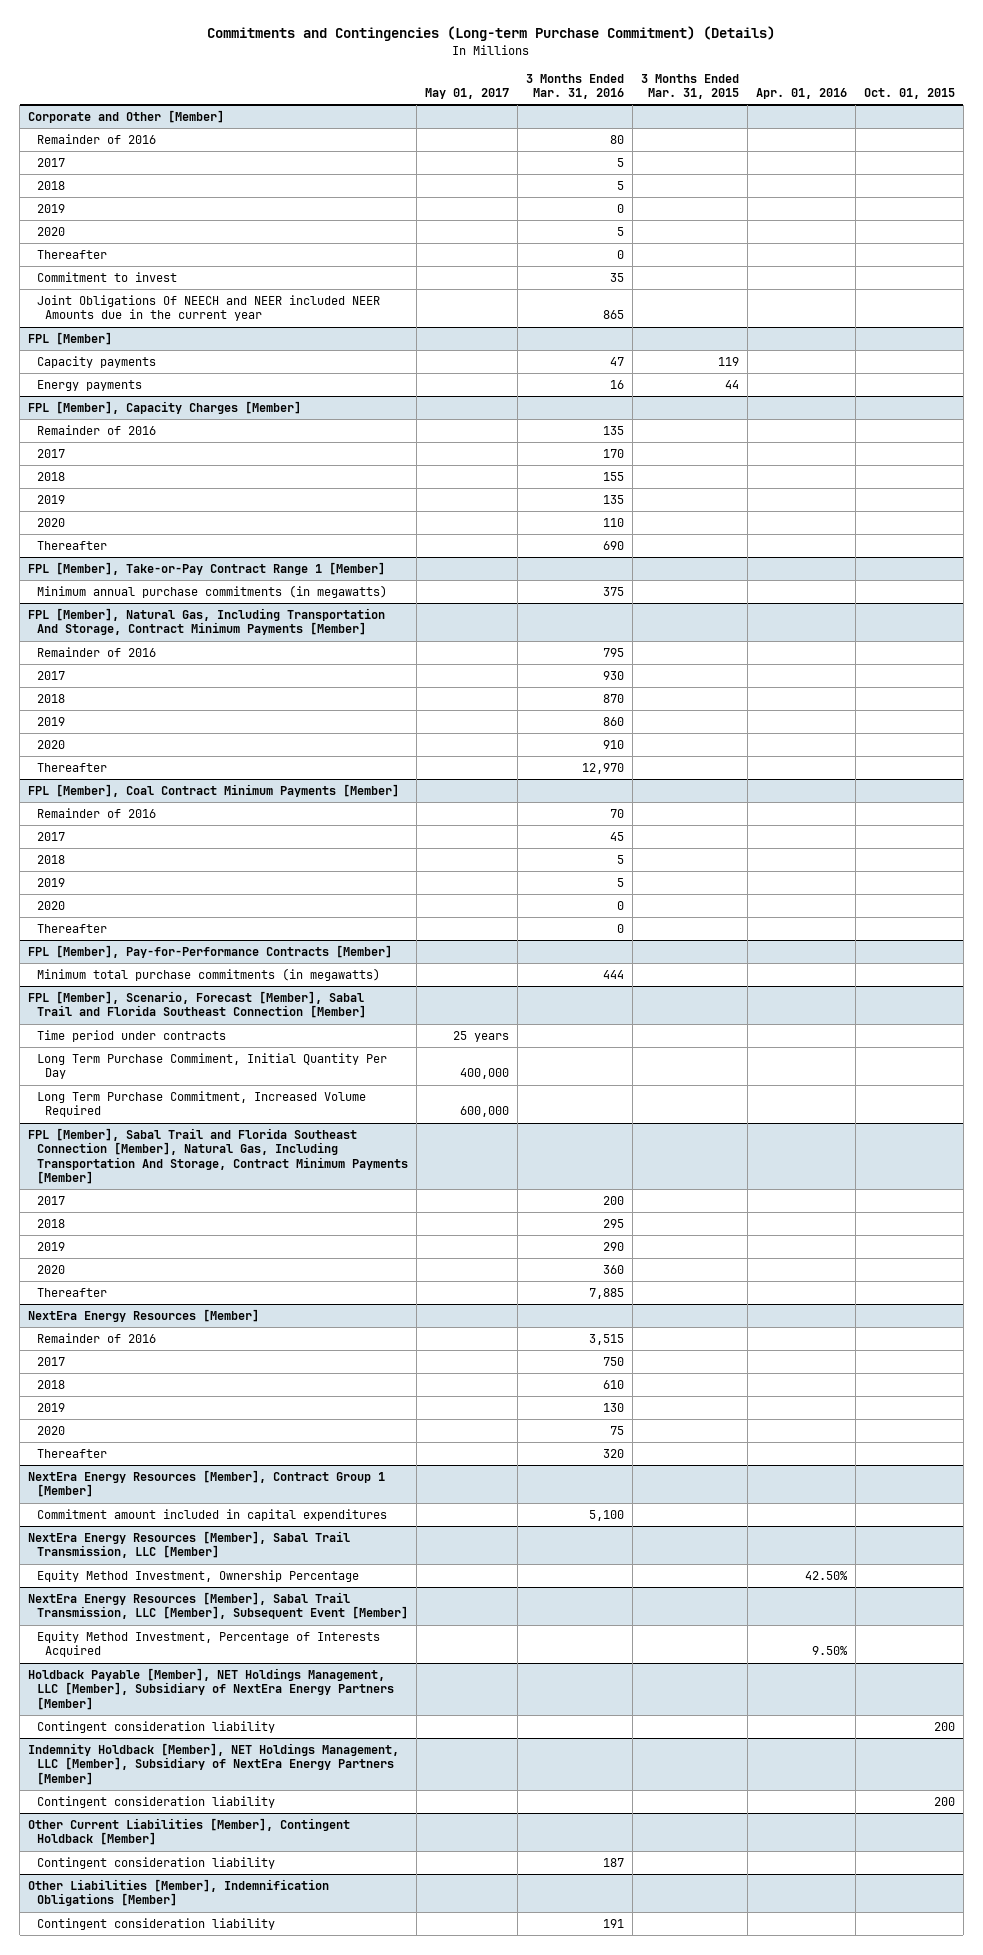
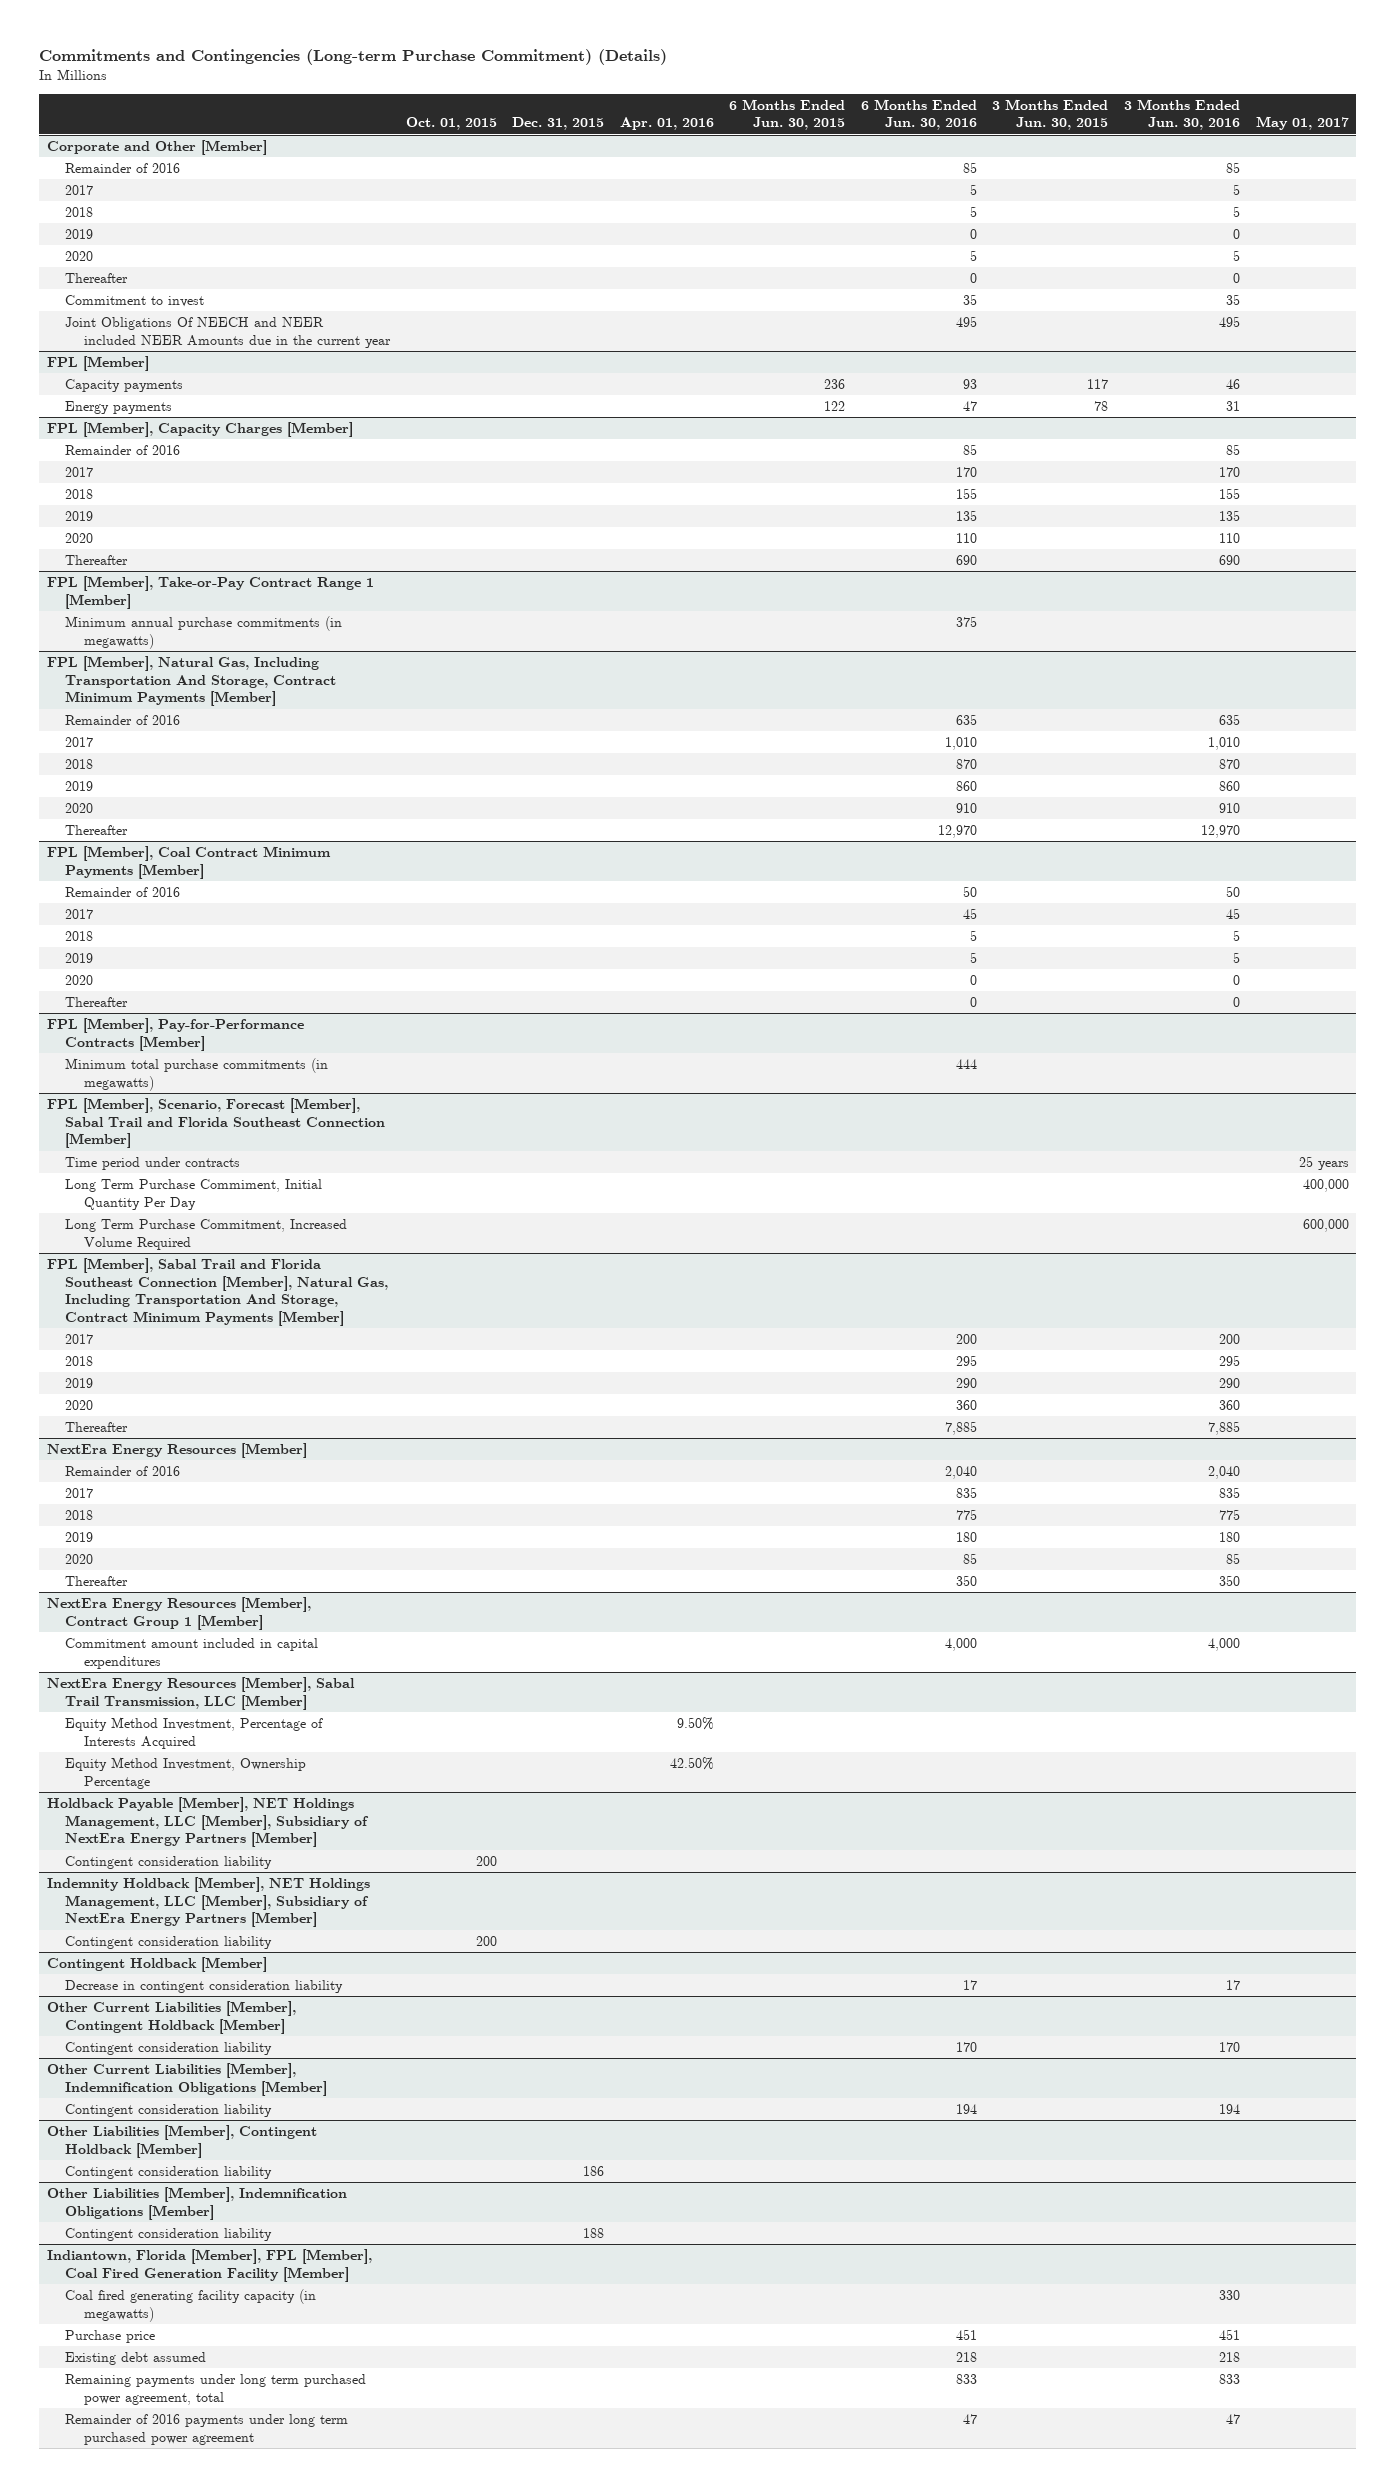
[525,73,624,99] 3 Months Ended Mar. 31, 2016 -> none
[640,73,739,99] 3 Months Ended Mar. 31, 2015 -> none
none -> [512,117,605,131] Dec. 31, 2015
none -> [729,98,846,131] 6 Months Ended Jun. 30, 2015
none -> [860,98,977,131] 6 Months Ended Jun. 30, 2016
none -> [992,98,1109,131] 3 Months Ended Jun. 30, 2015
none -> [1123,98,1240,131] 3 Months Ended Jun. 30, 2016
none -> [65,1716,324,1749] Equity Method Investment, Percentage of Interests Acquired
[28,1592,408,1620] NextEra Energy Resources [Member], Sabal Trail Transmission, LLC [Member], Subsequent Event [Member] -> none
[36,1631,380,1658] Equity Method Investment, Percentage of Interests Acquired -> none
none -> [46,1956,267,1972] Contingent Holdback [Member]
none -> [65,1979,344,1993] Decrease in contingent consideration liability
none -> [46,2062,328,2096] Other Current Liabilities [Member], Indemnification Obligations [Member]
none -> [65,2103,273,2117] Contingent consideration liability
none -> [46,2124,317,2158] Other Liabilities [Member], Contingent Holdback [Member]
none -> [65,2165,273,2179] Contingent consideration liability
none -> [46,2248,372,2282] Indiantown, Florida [Member], FPL [Member], Coal Fired Generation Facility [Member]
none -> [65,2288,317,2322] Coal fired generating facility capacity (in megawatts)
none -> [65,2329,156,2343] Purchase price
none -> [65,2351,207,2365] Existing debt assumed
none -> [65,2373,367,2405] Remaining payments under long term purchased power agreement, total
none -> [65,2413,349,2445] Remainder of 2016 payments under long term purchased power agreement

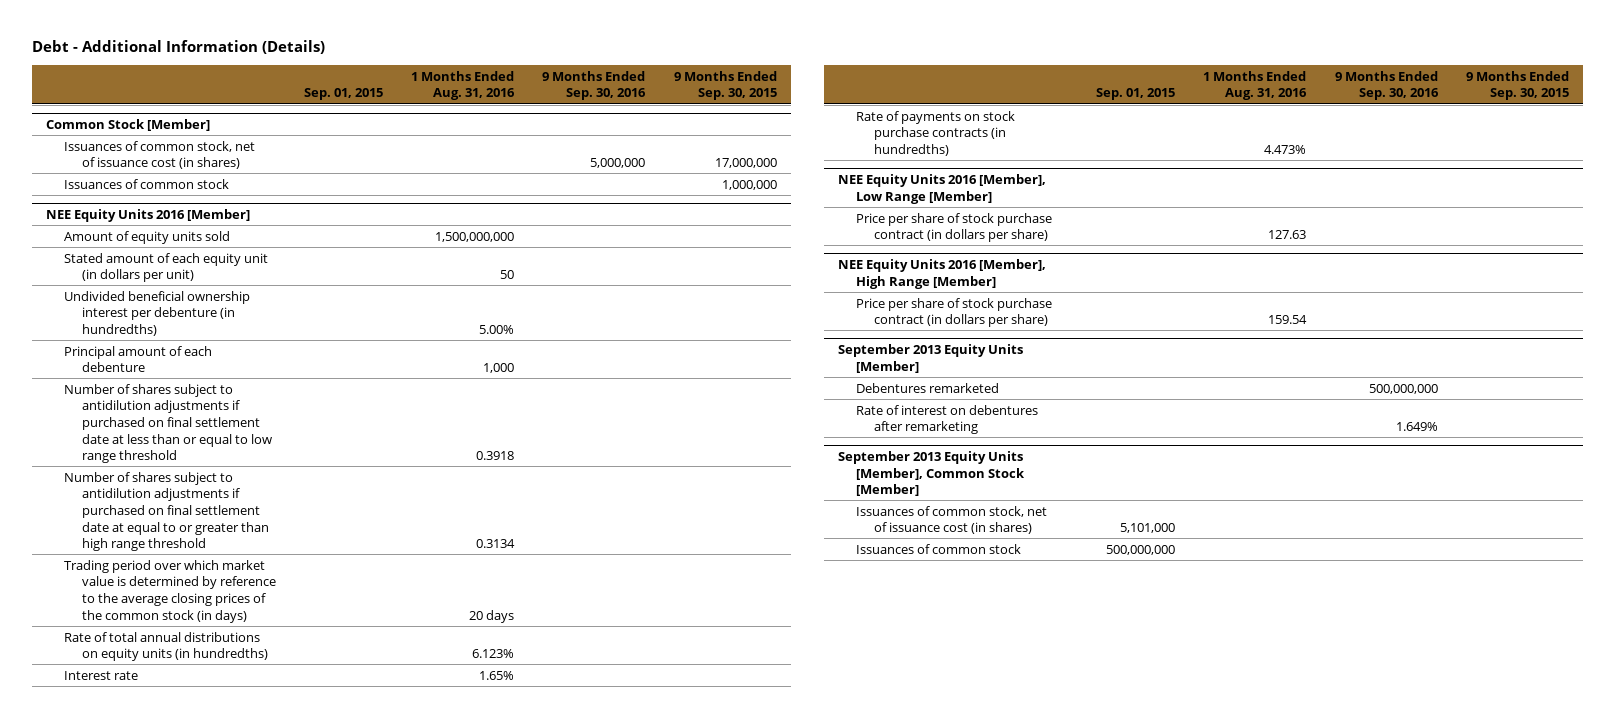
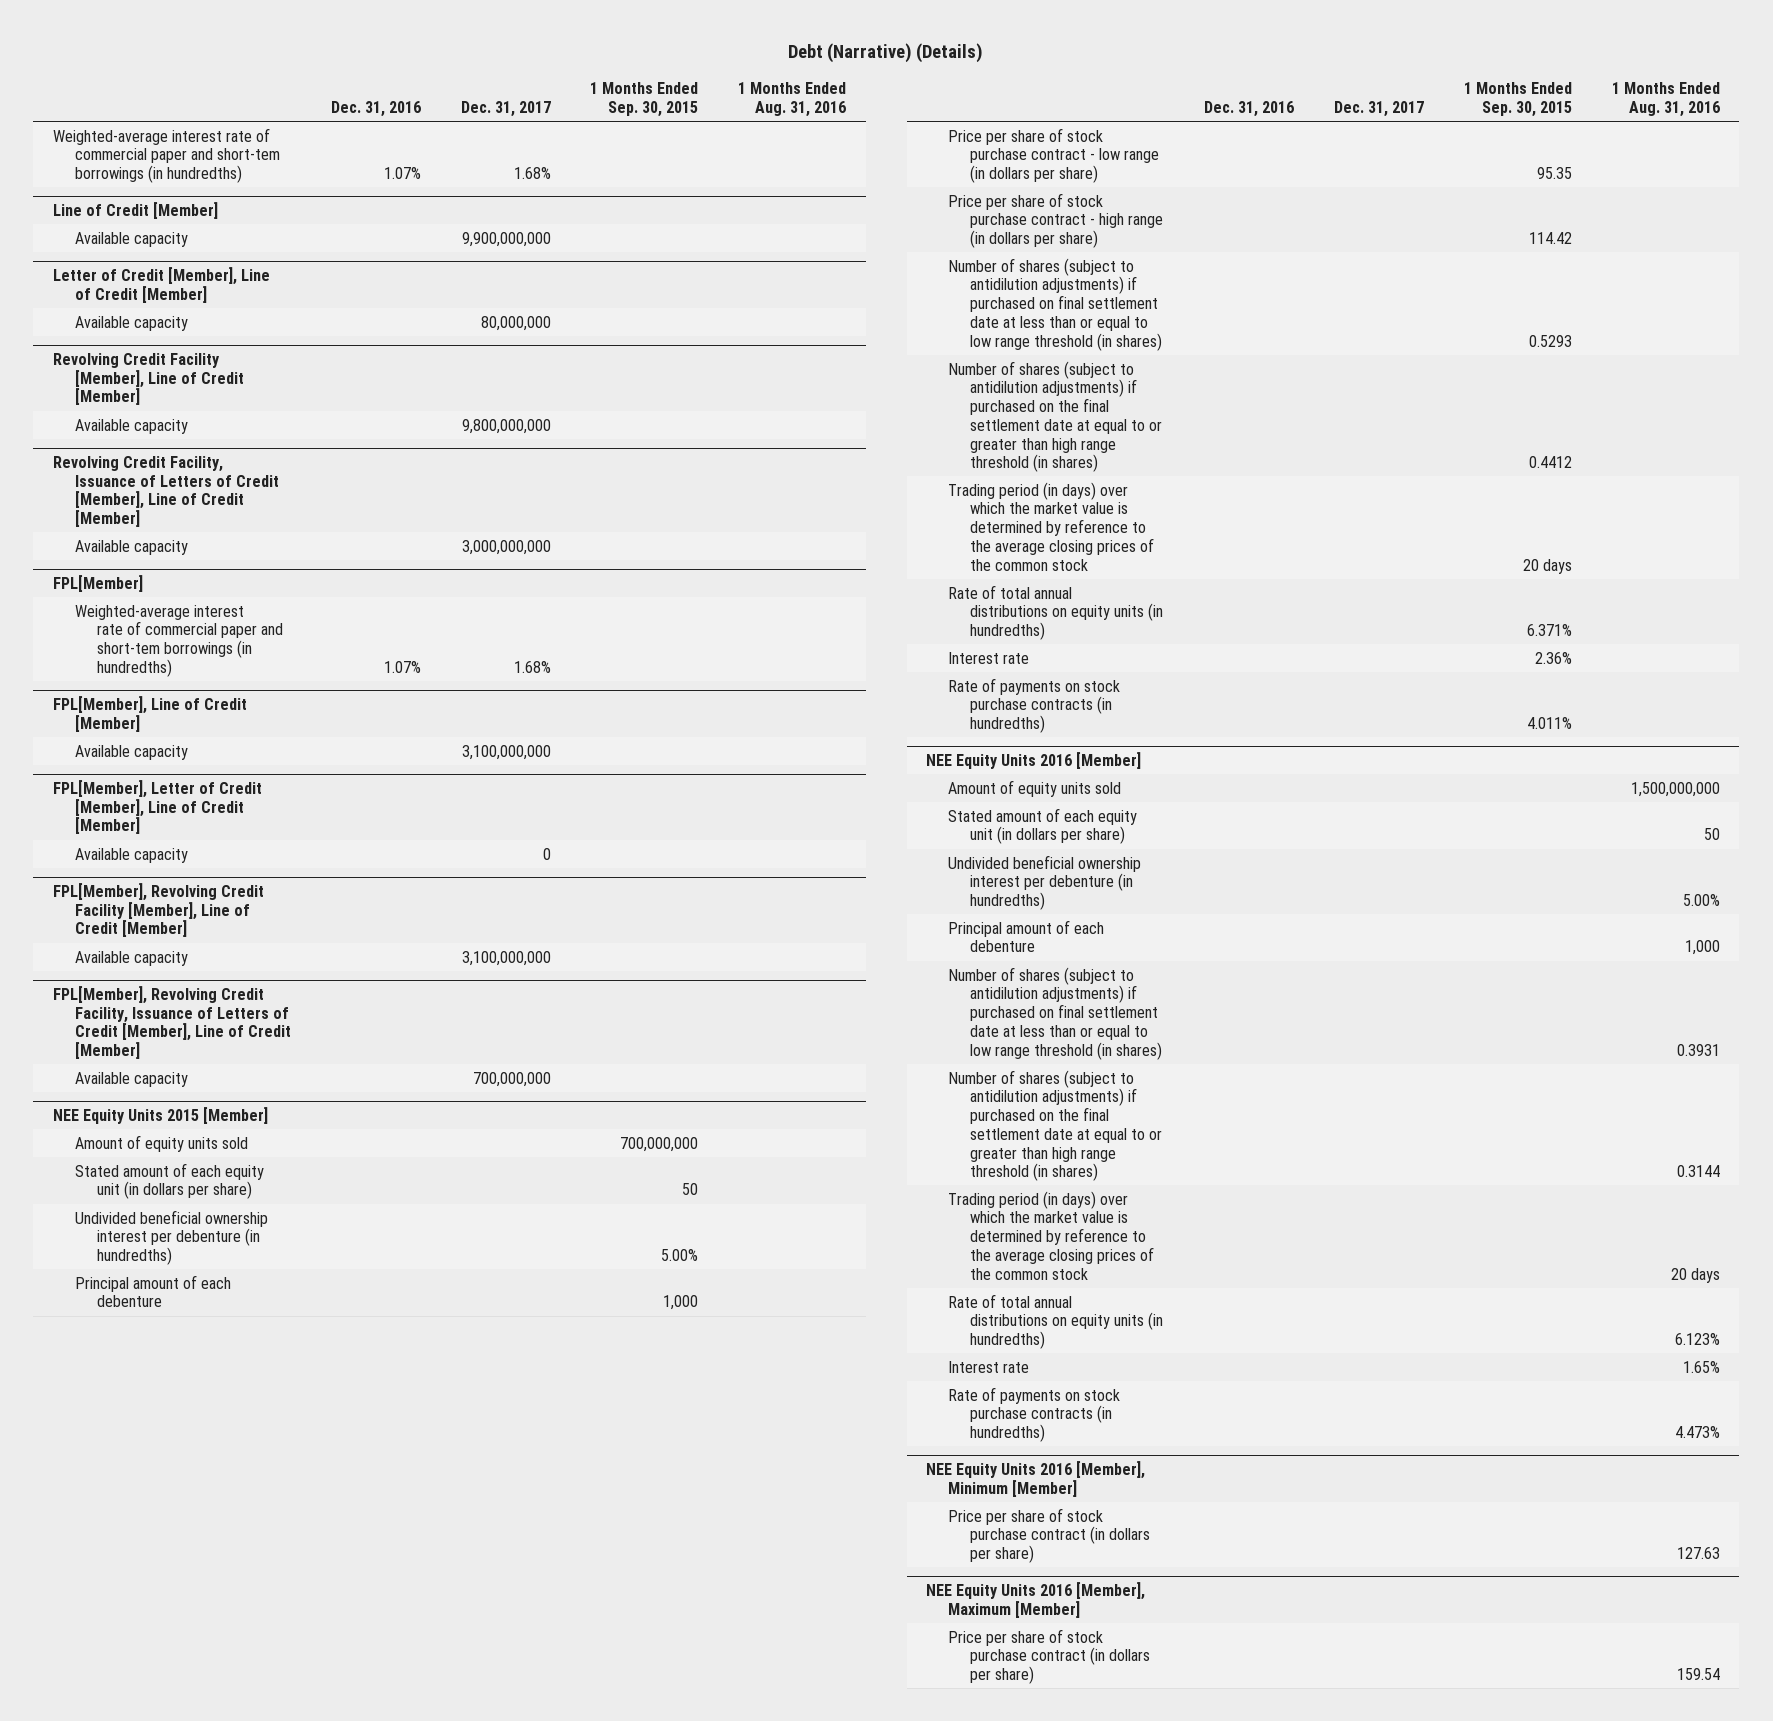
[31,39,325,54] Debt - Additional Information (Details) -> [788,43,984,64] Debt (Narrative) (Details)
[303,88,383,101] Sep. 01, 2015 -> none
[542,70,647,101] 9 Months Ended Sep. 30, 2016 -> none
[673,70,777,101] 9 Months Ended Sep. 30, 2015 -> none
none -> [330,100,421,117] Dec. 31, 2016
none -> [460,100,551,117] Dec. 31, 2017
none -> [590,82,699,117] 1 Months Ended Sep. 30, 2015
[45,118,210,131] Common Stock [Member] -> none
[63,140,255,170] Issuances of common stock, net of issuance cost (in shares) -> none
[63,178,229,189] Issuances of common stock -> none
none -> [53,127,280,184] Weighted-average interest rate of commercial paper and short-tem borrowings (in hundredths)
none -> [53,202,219,220] Line of Credit [Member]
none -> [74,231,188,247] Available capacity
none -> [53,267,271,303] Letter of Credit [Member], Line of Credit [Member]
none -> [74,315,188,331] Available capacity
none -> [53,353,244,406] Revolving Credit Facility [Member], Line of Credit [Member]
none -> [74,418,188,434] Available capacity
none -> [53,456,279,528] Revolving Credit Facility, Issuance of Letters of Credit [Member], Line of Credit [Member]
none -> [74,539,188,555] Available capacity
none -> [53,575,144,593] FPL[Member]
none -> [74,604,283,677] Weighted-average interest rate of commercial paper and short-tem borrowings (in hundredths)
none -> [53,696,248,732] FPL[Member], Line of Credit [Member]
none -> [74,744,188,760] Available capacity
none -> [53,780,263,835] FPL[Member], Letter of Credit [Member], Line of Credit [Member]
none -> [74,847,188,863] Available capacity
none -> [53,883,265,938] FPL[Member], Revolving Credit Facility [Member], Line of Credit [Member]
none -> [74,950,188,966] Available capacity
none -> [53,986,291,1060] FPL[Member], Revolving Credit Facility, Issuance of Letters of Credit [Member], Line of Credit [Member]
none -> [74,1071,188,1087] Available capacity
none -> [53,1107,269,1125] NEE Equity Units 2015 [Member]
none -> [74,1134,248,1152] Amount of equity units sold
none -> [74,1162,264,1200] Stated amount of each equity unit (in dollars per share)
none -> [74,1209,268,1266] Undivided beneficial ownership interest per debenture (in hundredths)
none -> [74,1274,231,1308] Principal amount of each debenture
none -> [948,127,1160,184] Price per share of stock purchase contract - low range (in dollars per share)
none -> [948,192,1164,249] Price per share of stock purchase contract - high range (in dollars per share)
none -> [948,257,1163,351] Number of shares (subject to antidilution adjustments) if purchased on final settlement date at less than or equal to low range threshold (in shares)
none -> [948,360,1163,473] Number of shares (subject to antidilution adjustments) if purchased on the final settlement date at equal to or greater than high range threshold (in shares)
none -> [948,481,1155,571] Trading period (in days) over which the market value is determined by reference to the average closing prices of the common stock
none -> [948,584,1164,641] Rate of total annual distributions on equity units (in hundredths)
none -> [948,651,1030,664] Interest rate
none -> [948,677,1121,734] Rate of payments on stock purchase contracts (in hundredths)
[63,252,268,283] Stated amount of each equity unit (in dollars per unit) -> [948,807,1138,845] Stated amount of each equity unit (in dollars per share)
[63,383,272,464] Number of shares subject to antidilution adjustments if purchased on final settlement date at less than or equal to low range threshold -> [948,966,1163,1060] Number of shares (subject to antidilution adjustments) if purchased on final settlement date at less than or equal to low range threshold (in shares)
[476,451,515,461] 0.3918 -> [1676,1043,1720,1056] 0.3931
[63,471,269,552] Number of shares subject to antidilution adjustments if purchased on final settlement date at equal to or greater than high range threshold -> [948,1069,1163,1182] Number of shares (subject to antidilution adjustments) if purchased on the final settlement date at equal to or greater than high range threshold (in shares)
[476,539,516,549] 0.3134 -> [1676,1165,1720,1178] 0.3144
[63,559,276,623] Trading period over which market value is determined by reference to the average closing prices of the common stock (in days) -> [948,1190,1155,1280] Trading period (in days) over which the market value is determined by reference to the average closing prices of the common stock
[837,173,1046,204] NEE Equity Units 2016 [Member], Low Range [Member] -> [926,1461,1146,1497] NEE Equity Units 2016 [Member], Minimum [Member]
[837,258,1046,289] NEE Equity Units 2016 [Member], High Range [Member] -> [926,1582,1146,1618] NEE Equity Units 2016 [Member], Maximum [Member]
[837,343,1023,373] September 2013 Equity Units [Member] -> none
[855,382,999,393] Debentures remarketed -> none
[855,404,1038,435] Rate of interest on debentures after remarketing -> none
[837,450,1025,497] September 2013 Equity Units [Member], Common Stock [Member] -> none
[855,505,1047,535] Issuances of common stock, net of issuance cost (in shares) -> none
[855,543,1021,554] Issuances of common stock -> none

